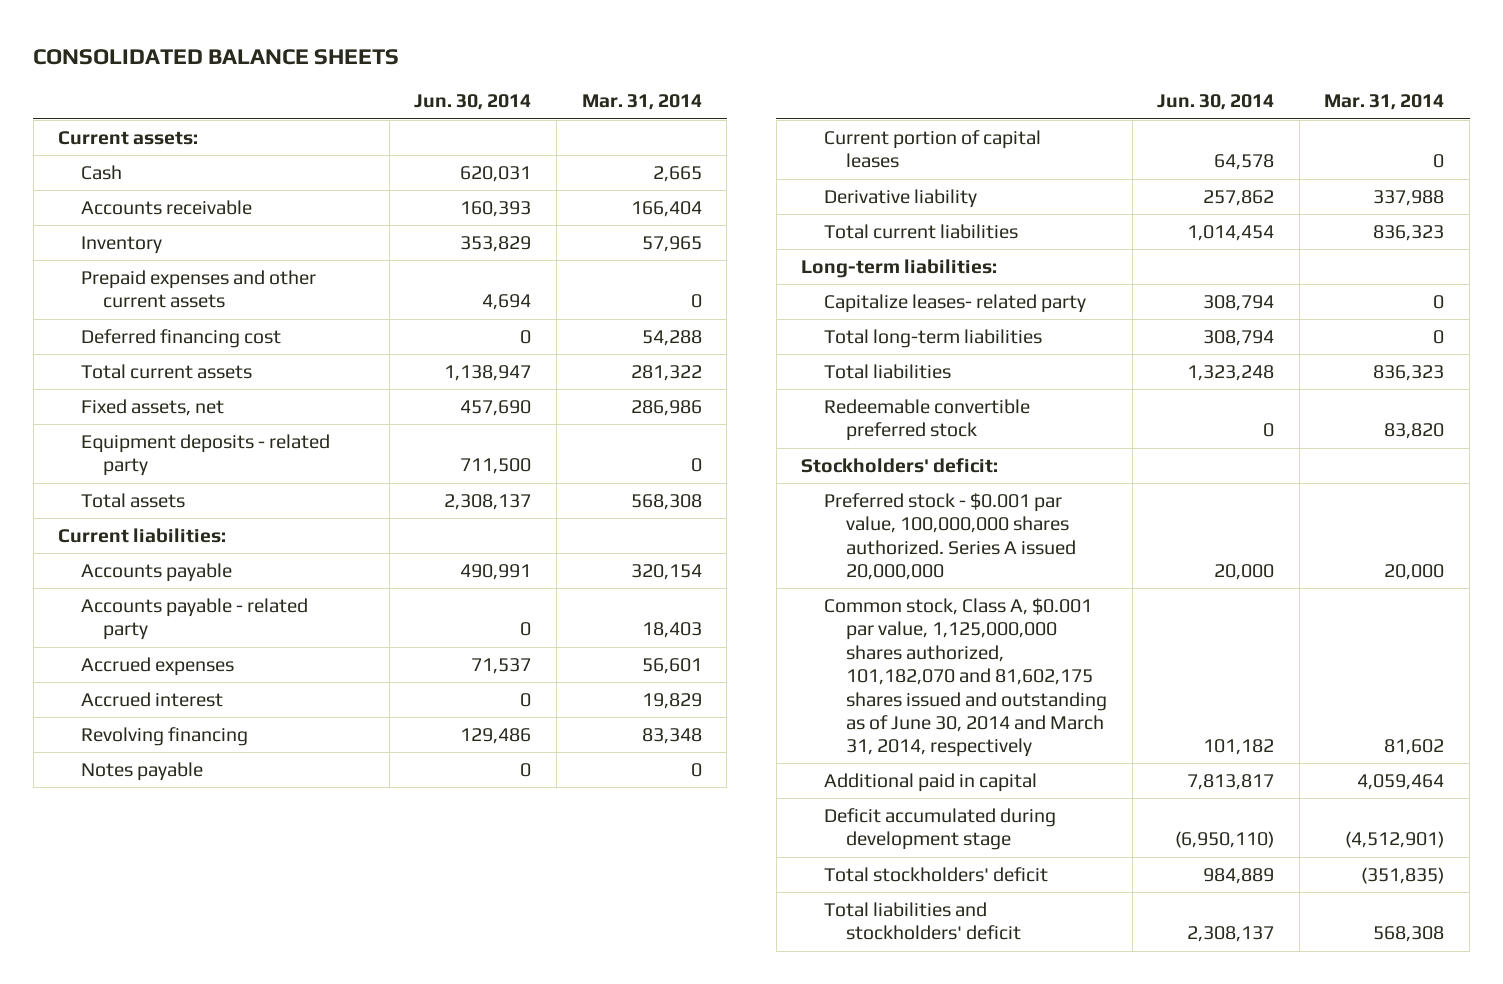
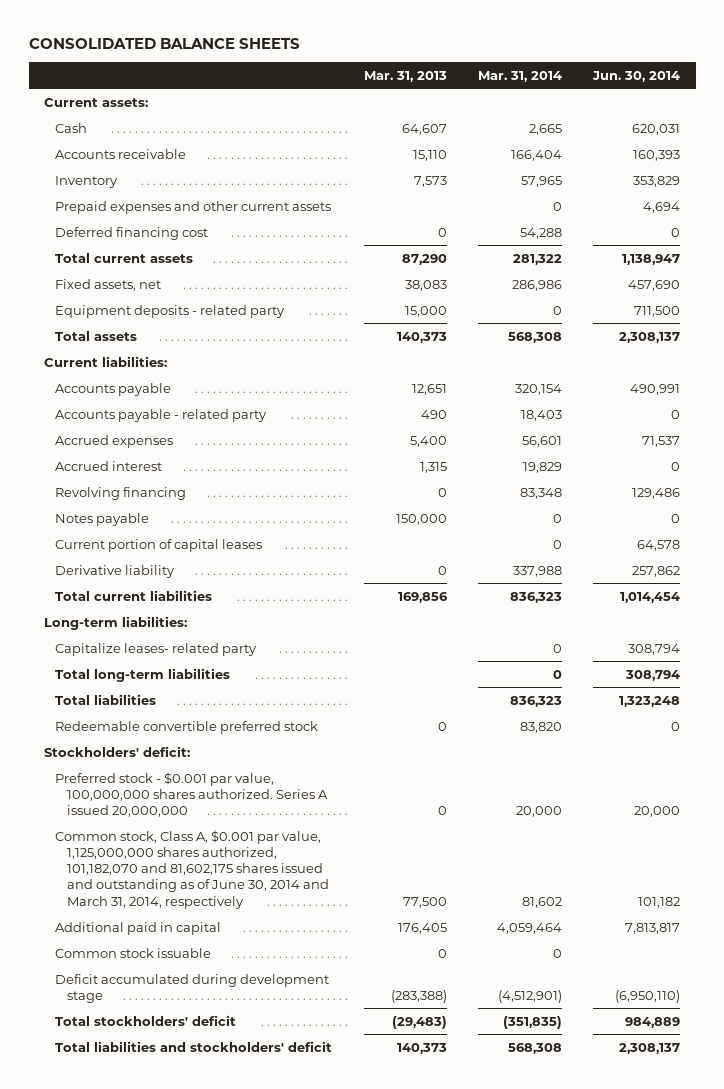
none -> [363,70,447,82] Mar. 31, 2013
none -> [55,947,212,958] Common stock issuable

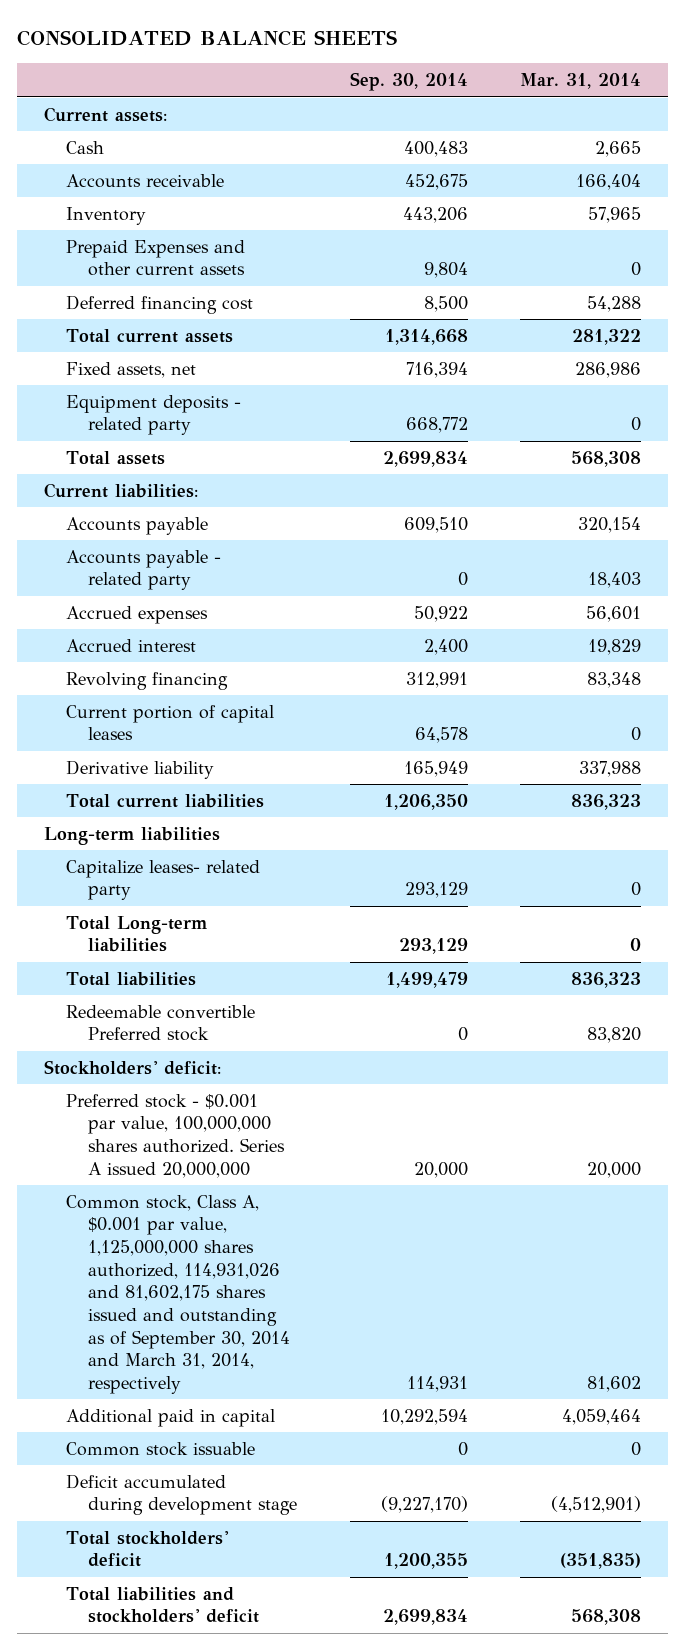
[363,70,447,82] Mar. 31, 2013 -> none
[592,70,681,82] Jun. 30, 2014 -> none
none -> [349,72,468,92] Sep. 30, 2014
[55,200,332,214] Prepaid expenses and other current assets -> [65,239,246,277] Prepaid Expenses and other current assets
[55,512,150,526] Notes payable -> none
[44,615,188,630] Long-term liabilities: -> [43,826,220,845] Long-term liabilities
[55,667,231,682] Total long-term liabilities -> [65,915,207,953] Total Long-term liabilities
[55,720,319,734] Redeemable convertible preferred stock -> [65,1004,255,1042] Redeemable convertible Preferred stock
[55,829,329,909] Common stock, Class A, $0.001 par value, 1,125,000,000 shares authorized, 101,182,070 and 81,602,175 shares issued and outstanding as of June 30, 2014 and March 31, 2014, respectively -> [65,1194,291,1394] Common stock, Class A, $0.001 par value, 1,125,000,000 shares authorized, 114,931,026 and 81,602,175 shares issued and outstanding as of September 30, 2014 and March 31, 2014, respectively

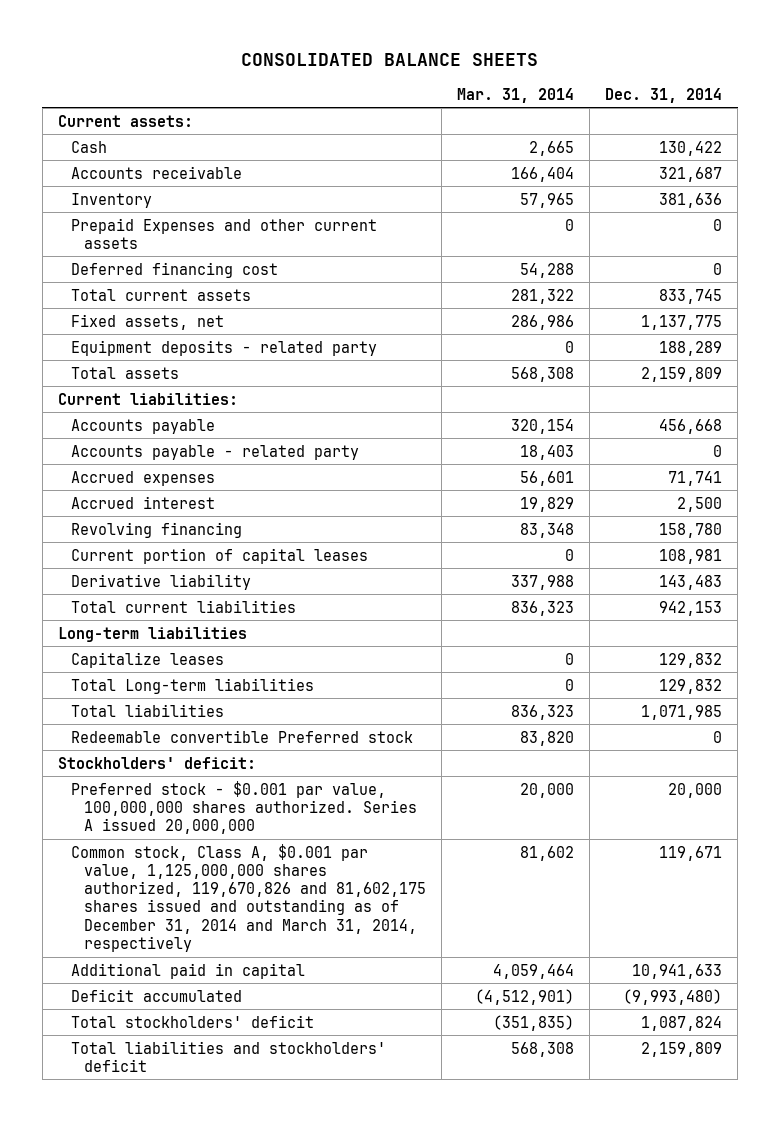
[349,72,468,92] Sep. 30, 2014 -> none
none -> [605,87,723,103] Dec. 31, 2014
[65,859,260,901] Capitalize leases- related party -> [70,651,224,668] Capitalize leases
[65,1194,291,1394] Common stock, Class A, $0.001 par value, 1,125,000,000 shares authorized, 114,931,026 and 81,602,175 shares issued and outstanding as of September 30, 2014 and March 31, 2014, respectively -> [70,843,426,952] Common stock, Class A, $0.001 par value, 1,125,000,000 shares authorized, 119,670,826 and 81,602,175 shares issued and outstanding as of December 31, 2014 and March 31, 2014, respectively
[65,1441,255,1456] Common stock issuable -> none
[65,1473,298,1516] Deficit accumulated during development stage -> [70,988,242,1002] Deficit accumulated

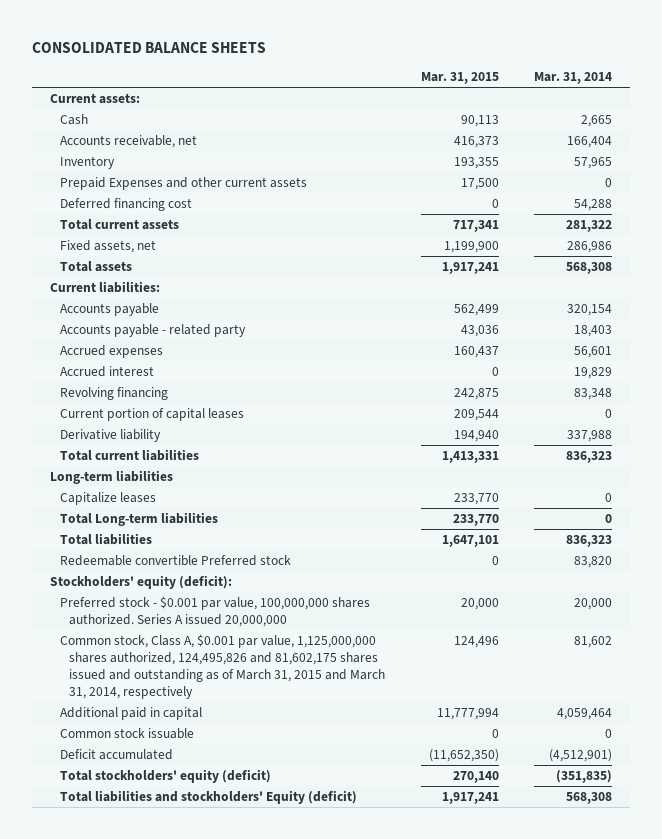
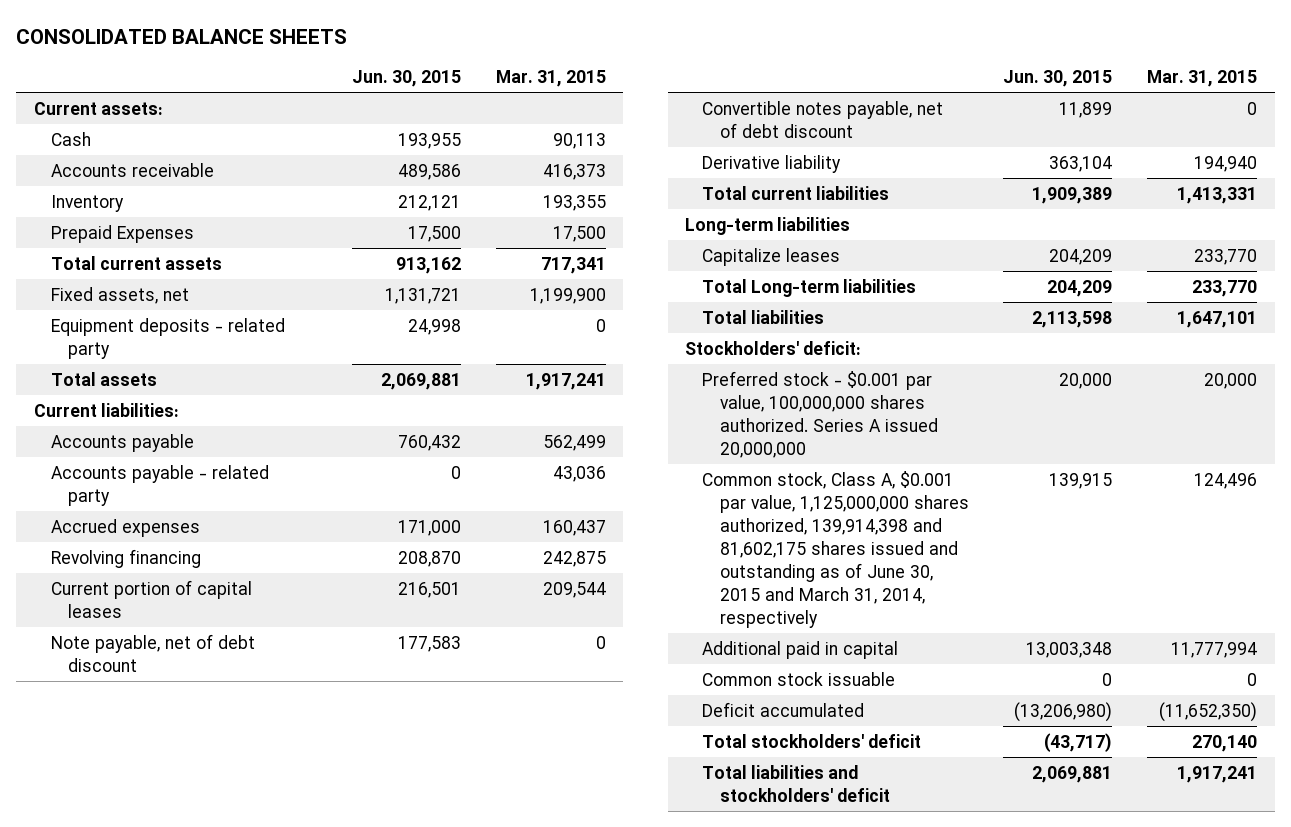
[534,72,613,85] Mar. 31, 2014 -> none
none -> [352,70,462,88] Jun. 30, 2015
[59,134,197,148] Accounts receivable, net -> [51,162,215,177] Accounts receivable
[59,197,192,211] Deferred financing cost -> none
[59,176,307,190] Prepaid Expenses and other current assets -> [51,224,195,243] Prepaid Expenses
none -> [51,317,286,359] Equipment deposits - related party
[59,365,154,377] Accrued interest -> none
none -> [51,633,256,672] Note payable, net of debt discount
none -> [702,100,944,138] Convertible notes payable, net of debt discount
[59,554,291,566] Redeemable convertible Preferred stock -> none
[49,574,232,589] Stockholders' equity (deficit): -> [684,340,861,355] Stockholders' deficit:
[59,633,386,699] Common stock, Class A, $0.001 par value, 1,125,000,000 shares authorized, 124,495,826 and 81,602,175 shares issued and outstanding as of March 31, 2015 and March 31, 2014, respectively -> [702,470,969,628] Common stock, Class A, $0.001 par value, 1,125,000,000 shares authorized, 139,914,398 and 81,602,175 shares issued and outstanding as of June 30, 2015 and March 31, 2014, respectively
[59,768,271,783] Total stockholders' equity (deficit) -> [702,733,922,748] Total stockholders' deficit
[59,789,357,804] Total liabilities and stockholders' Equity (deficit) -> [702,764,890,802] Total liabilities and stockholders' deficit

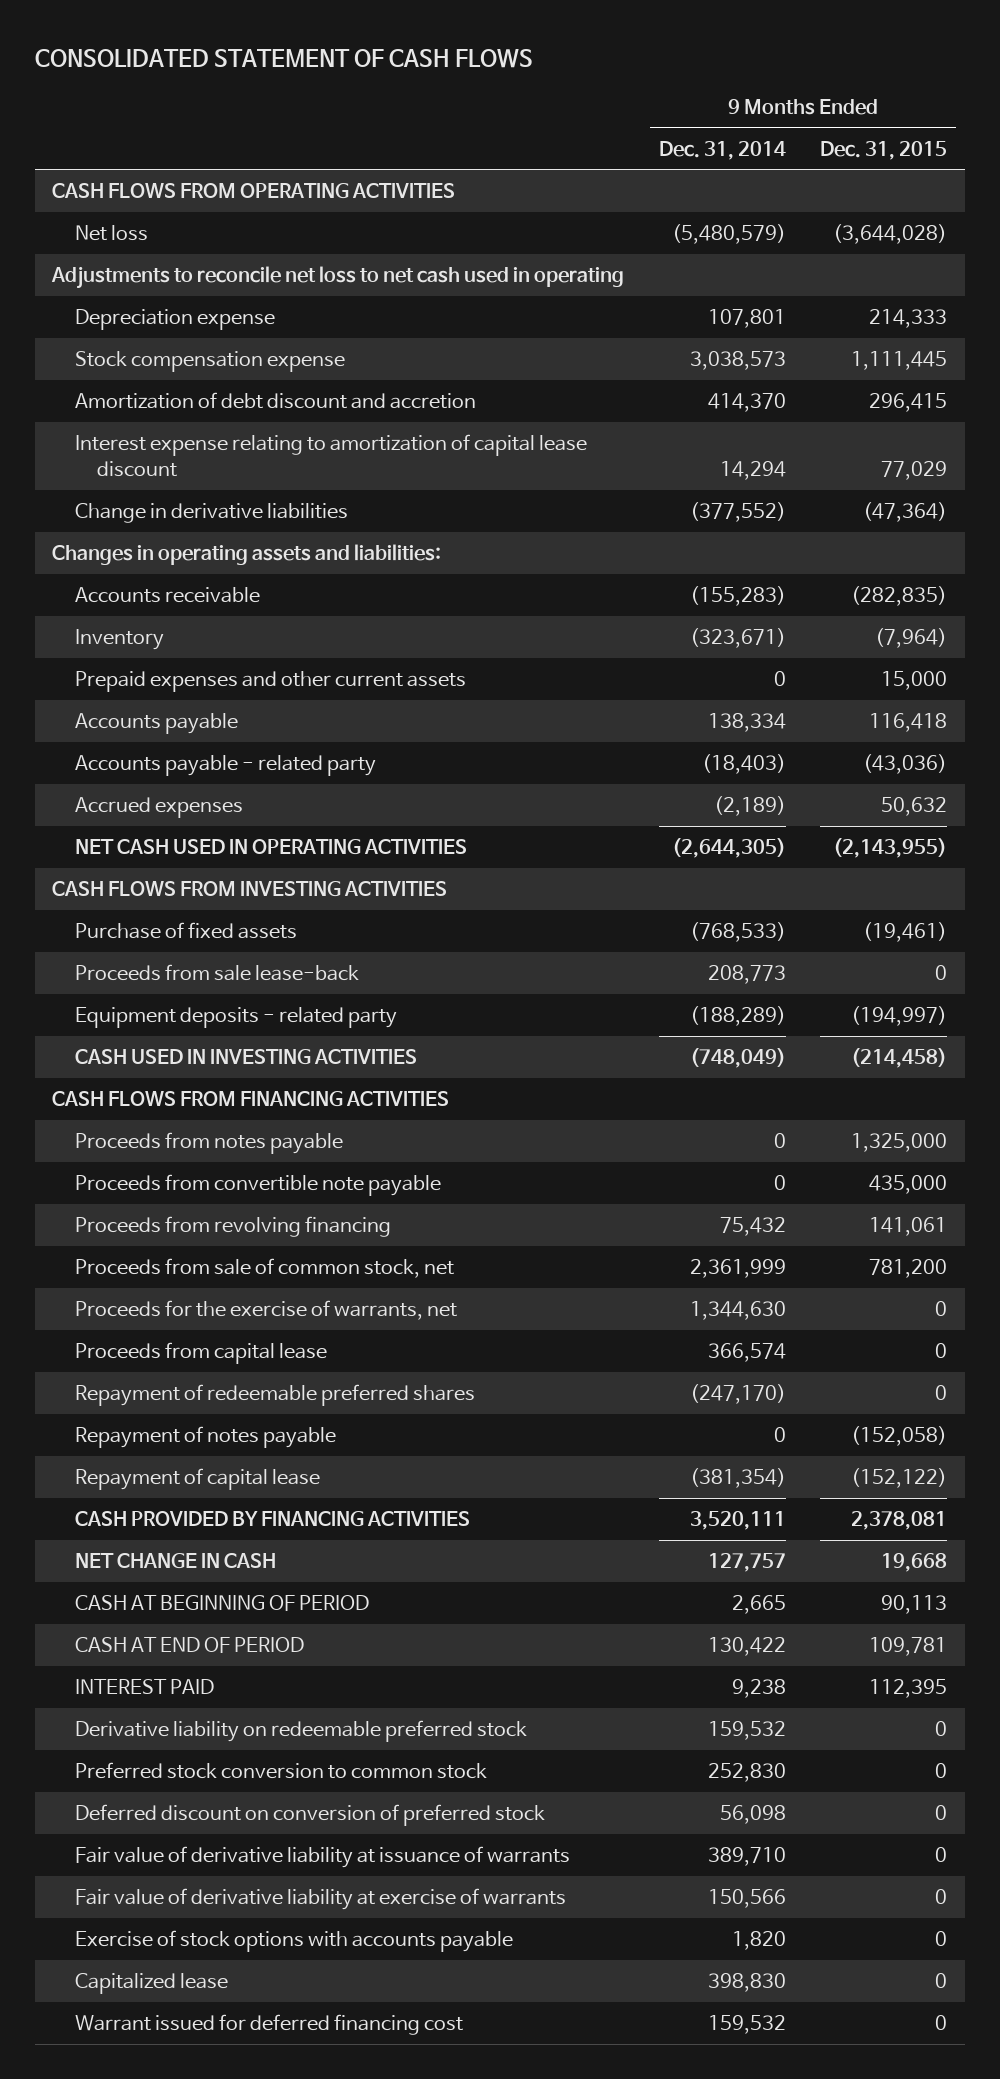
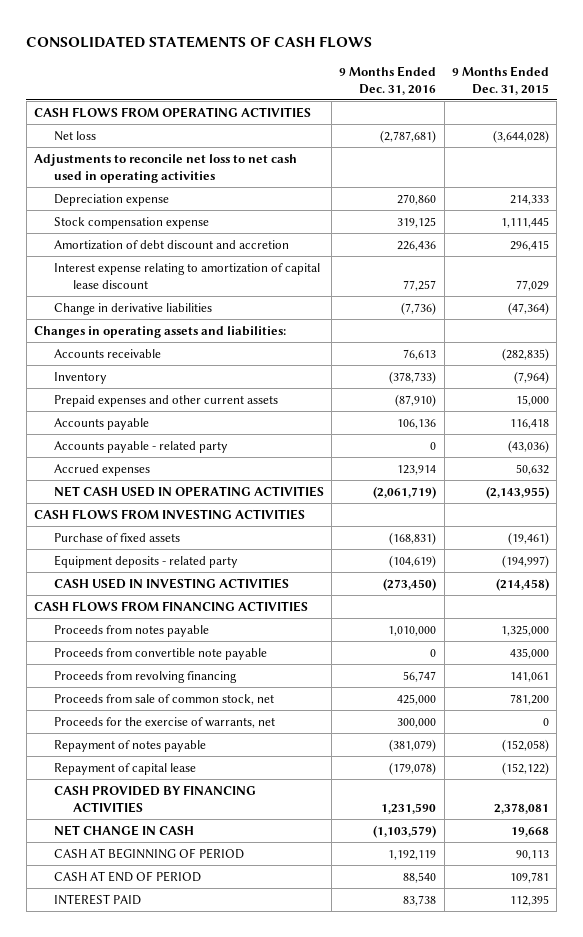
[34,49,533,69] CONSOLIDATED STATEMENT OF CASH FLOWS -> [26,35,373,48] CONSOLIDATED STATEMENTS OF CASH FLOWS
[658,140,786,160] Dec. 31, 2014 -> none
none -> [339,65,437,95] 9 Months Ended Dec. 31, 2016
[51,266,625,290] Adjustments to reconcile net loss to net cash used in operating -> [34,153,298,183] Adjustments to reconcile net loss to net cash used in operating activities
[74,964,359,982] Proceeds from sale lease-back -> none
[74,1342,327,1365] Proceeds from capital lease -> none
[74,1384,475,1407] Repayment of redeemable preferred shares -> none
[74,1720,527,1743] Derivative liability on redeemable preferred stock -> none
[74,1762,487,1780] Preferred stock conversion to common stock -> none
[74,1804,545,1827] Deferred discount on conversion of preferred stock -> none
[74,1846,570,1869] Fair value of derivative liability at issuance of warrants -> none
[74,1888,566,1911] Fair value of derivative liability at exercise of warrants -> none
[74,1930,513,1953] Exercise of stock options with accounts payable -> none
[74,1973,228,1995] Capitalized lease -> none
[74,2014,463,2036] Warrant issued for deferred financing cost -> none

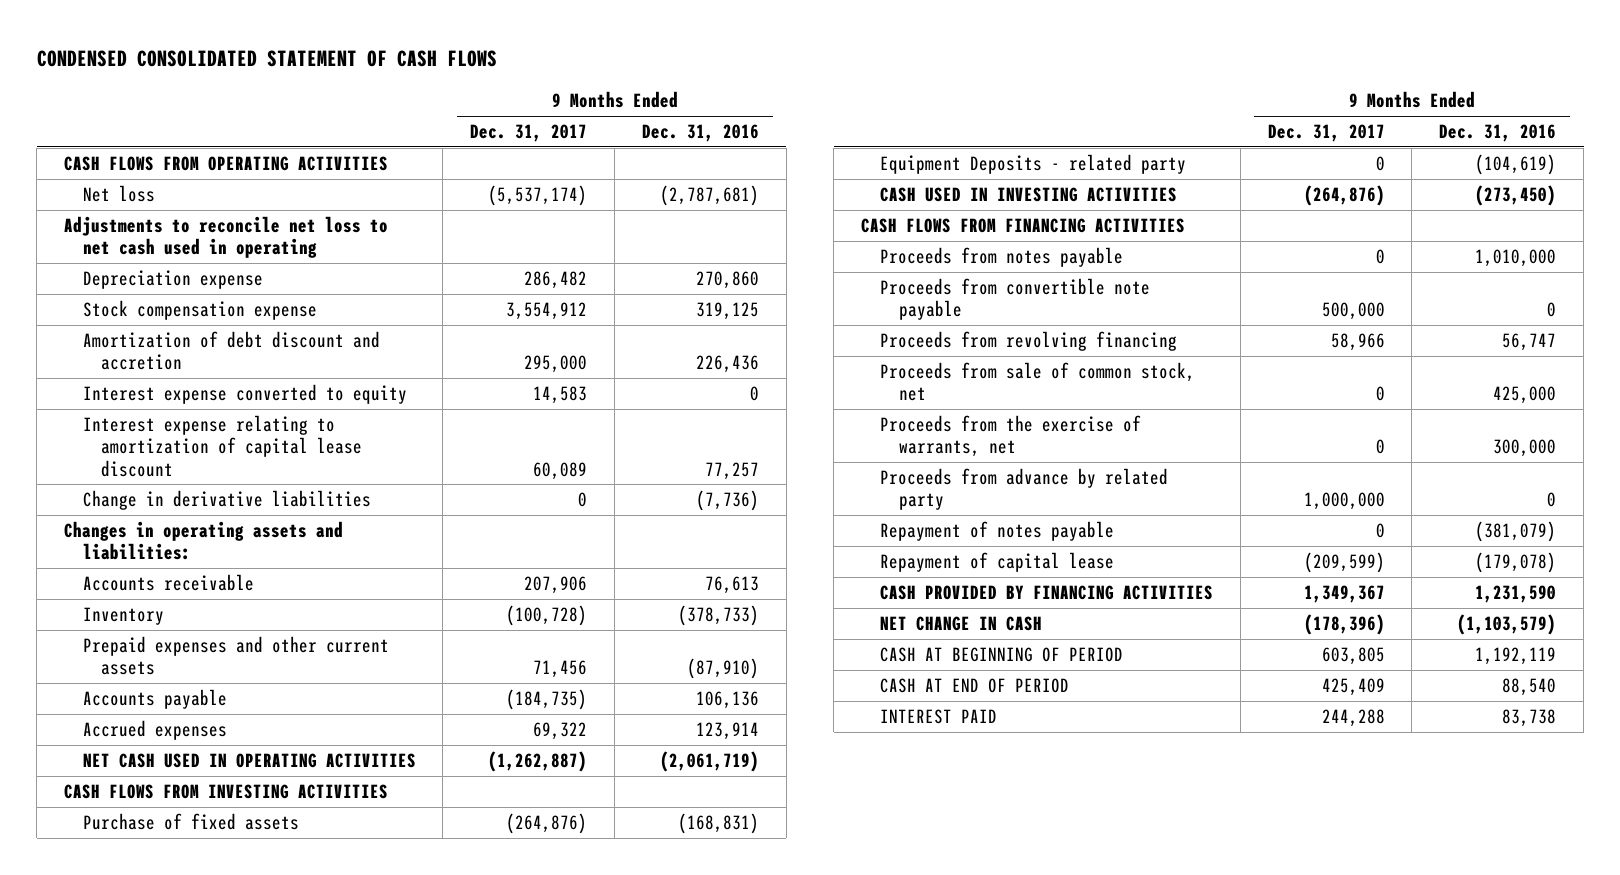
[26,35,373,48] CONSOLIDATED STATEMENTS OF CASH FLOWS -> [36,50,497,68] CONDENSED CONSOLIDATED STATEMENT OF CASH FLOWS
[452,65,550,95] 9 Months Ended Dec. 31, 2015 -> none
none -> [470,124,588,143] Dec. 31, 2017
[34,153,298,183] Adjustments to reconcile net loss to net cash used in operating activities -> [63,216,388,259] Adjustments to reconcile net loss to net cash used in operating
none -> [82,384,407,405] Interest expense converted to equity
[53,440,228,453] Accounts payable - related party -> none
[53,554,238,568] Equipment deposits - related party -> [879,154,1186,175] Equipment Deposits - related party
[53,716,275,728] Proceeds for the exercise of warrants, net -> [879,415,1141,458] Proceeds from the exercise of warrants, net
none -> [879,468,1168,511] Proceeds from advance by related party

